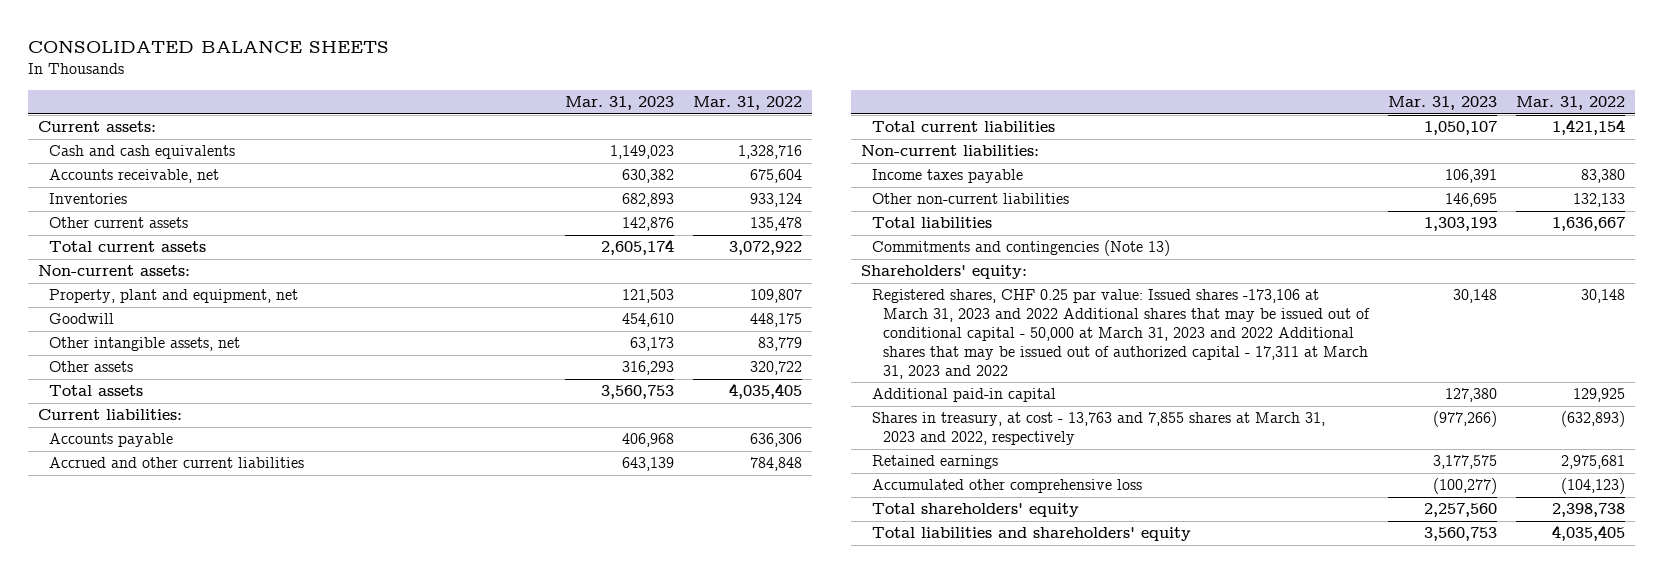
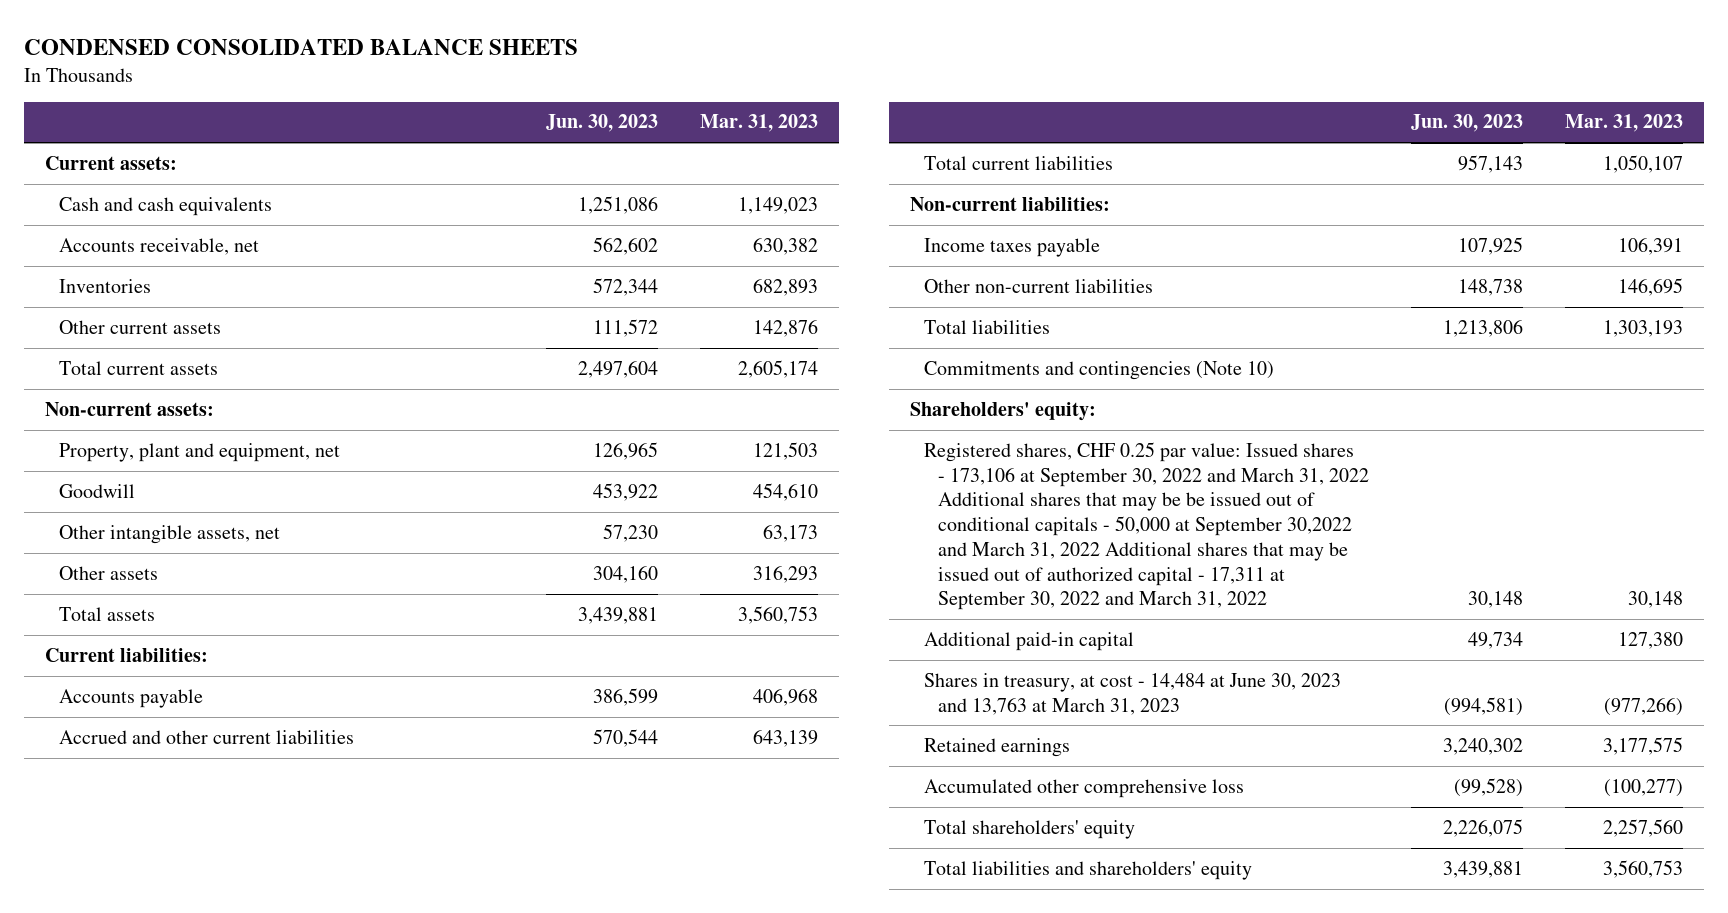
[28,39,390,53] CONSOLIDATED BALANCE SHEETS -> [23,38,578,55] CONDENSED CONSOLIDATED BALANCE SHEETS
[693,96,803,111] Mar. 31, 2022 -> none
none -> [546,114,659,133] Jun. 30, 2023
[871,240,1170,257] Commitments and contingencies (Note 13) -> [923,360,1274,380] Commitments and contingencies (Note 10)
[871,289,1371,380] Registered shares, CHF 0.25 par value: Issued shares -173,106 at March 31, 2023 and 2022 Additional shares that may be issued out of conditional capital - 50,000 at March 31, 2023 and 2022 Additional shares that may be issued out of authorized capital - 17,311 at March 31, 2023 and 2022 -> [923,441,1370,611] Registered shares, CHF 0.25 par value: Issued shares - 173,106 at September 30, 2022 and March 31, 2022 Additional shares that may be be issued out of conditional capitals - 50,000 at September 30,2022 and March 31, 2022 Additional shares that may be issued out of authorized capital - 17,311 at September 30, 2022 and March 31, 2022
[871,412,1325,446] Shares in treasury, at cost - 13,763 and 7,855 shares at March 31, 2023 and 2022, respectively -> [923,672,1341,715] Shares in treasury, at cost - 14,484 at June 30, 2023 and 13,763 at March 31, 2023

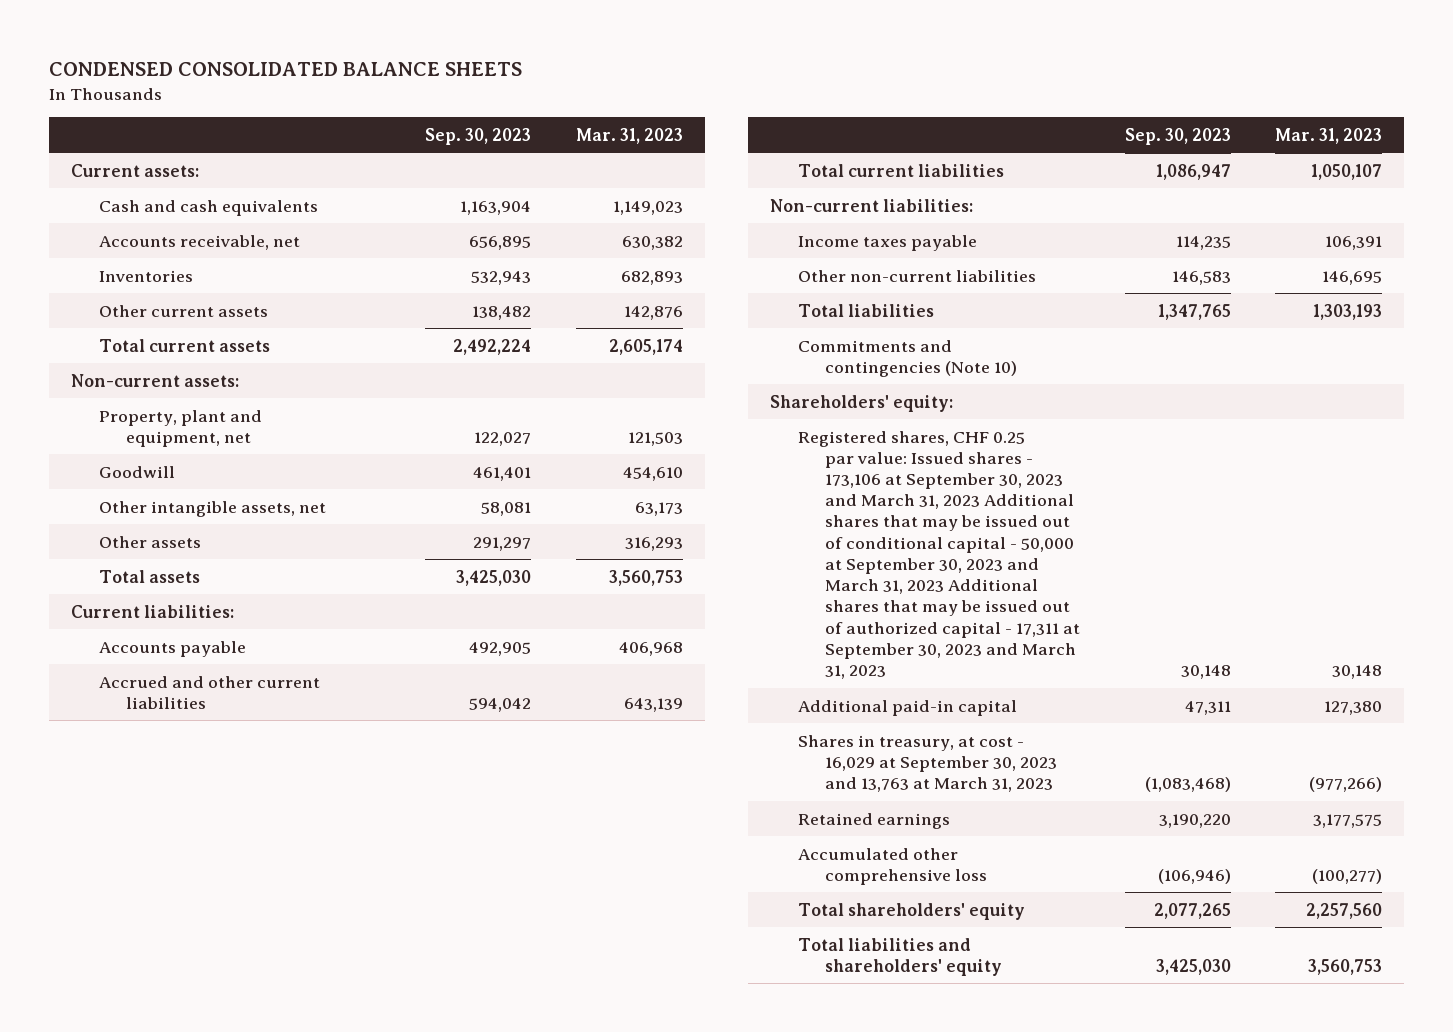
[546,114,659,133] Jun. 30, 2023 -> none
none -> [425,127,532,145] Sep. 30, 2023
[923,441,1370,611] Registered shares, CHF 0.25 par value: Issued shares - 173,106 at September 30, 2022 and March 31, 2022 Additional shares that may be be issued out of conditional capitals - 50,000 at September 30,2022 and March 31, 2022 Additional shares that may be issued out of authorized capital - 17,311 at September 30, 2022 and March 31, 2022 -> [797,430,1081,680] Registered shares, CHF 0.25 par value: Issued shares - 173,106 at September 30, 2023 and March 31, 2023 Additional shares that may be issued out of conditional capital - 50,000 at September 30, 2023 and March 31, 2023 Additional shares that may be issued out of authorized capital - 17,311 at September 30, 2023 and March 31, 2023
[923,672,1341,715] Shares in treasury, at cost - 14,484 at June 30, 2023 and 13,763 at March 31, 2023 -> [797,734,1058,793] Shares in treasury, at cost - 16,029 at September 30, 2023 and 13,763 at March 31, 2023

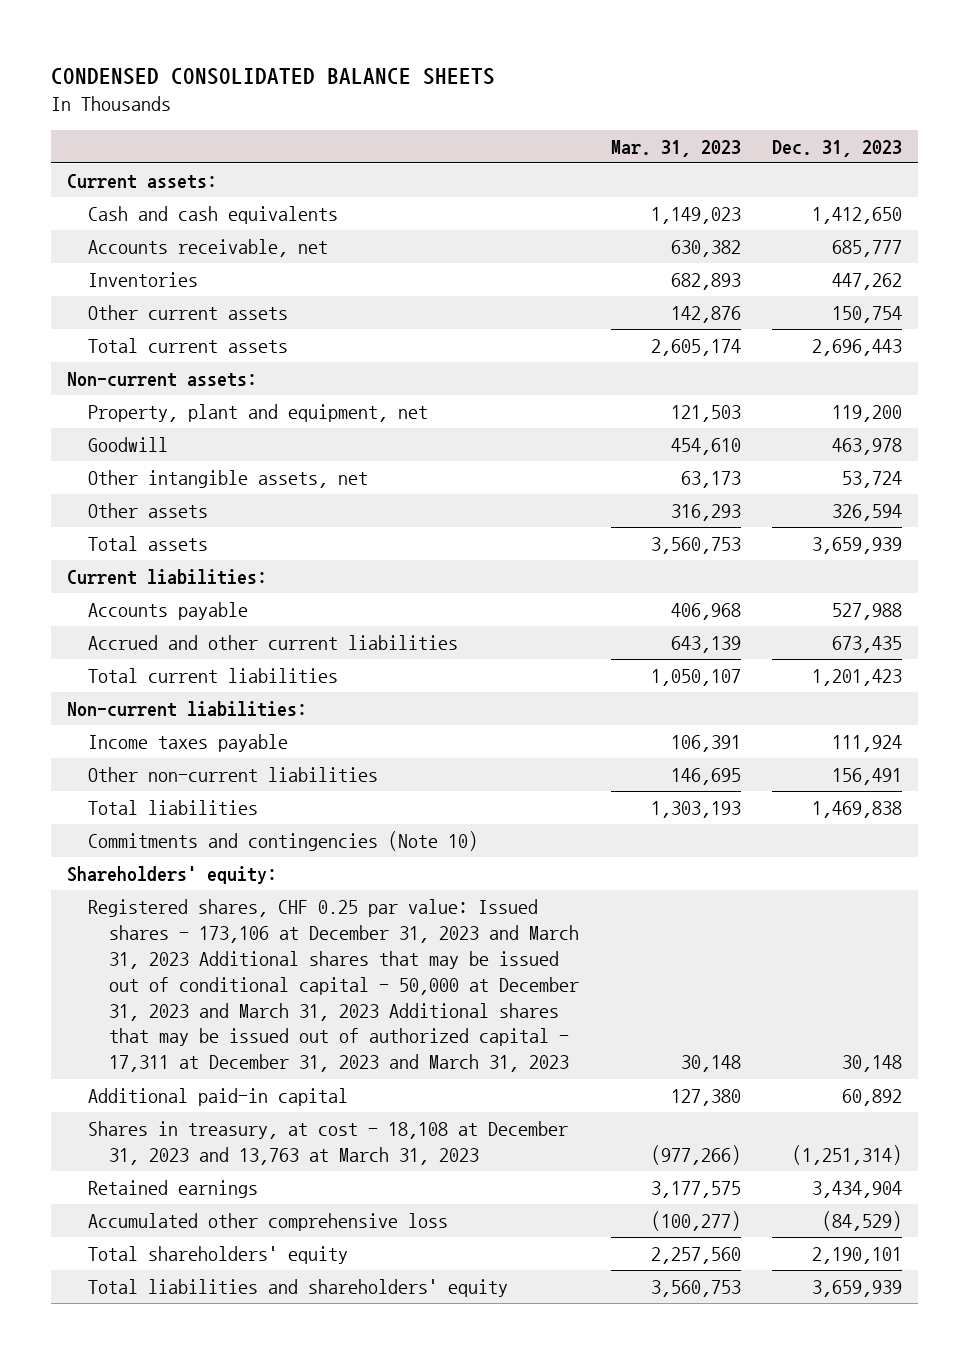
[425,127,532,145] Sep. 30, 2023 -> none
none -> [772,139,903,157] Dec. 31, 2023
[797,430,1081,680] Registered shares, CHF 0.25 par value: Issued shares - 173,106 at September 30, 2023 and March 31, 2023 Additional shares that may be issued out of conditional capital - 50,000 at September 30, 2023 and March 31, 2023 Additional shares that may be issued out of authorized capital - 17,311 at September 30, 2023 and March 31, 2023 -> [88,899,579,1073] Registered shares, CHF 0.25 par value: Issued shares - 173,106 at December 31, 2023 and March 31, 2023 Additional shares that may be issued out of conditional capital - 50,000 at December 31, 2023 and March 31, 2023 Additional shares that may be issued out of authorized capital - 17,311 at December 31, 2023 and March 31, 2023
[797,734,1058,793] Shares in treasury, at cost - 16,029 at September 30, 2023 and 13,763 at March 31, 2023 -> [88,1121,569,1165] Shares in treasury, at cost - 18,108 at December 31, 2023 and 13,763 at March 31, 2023

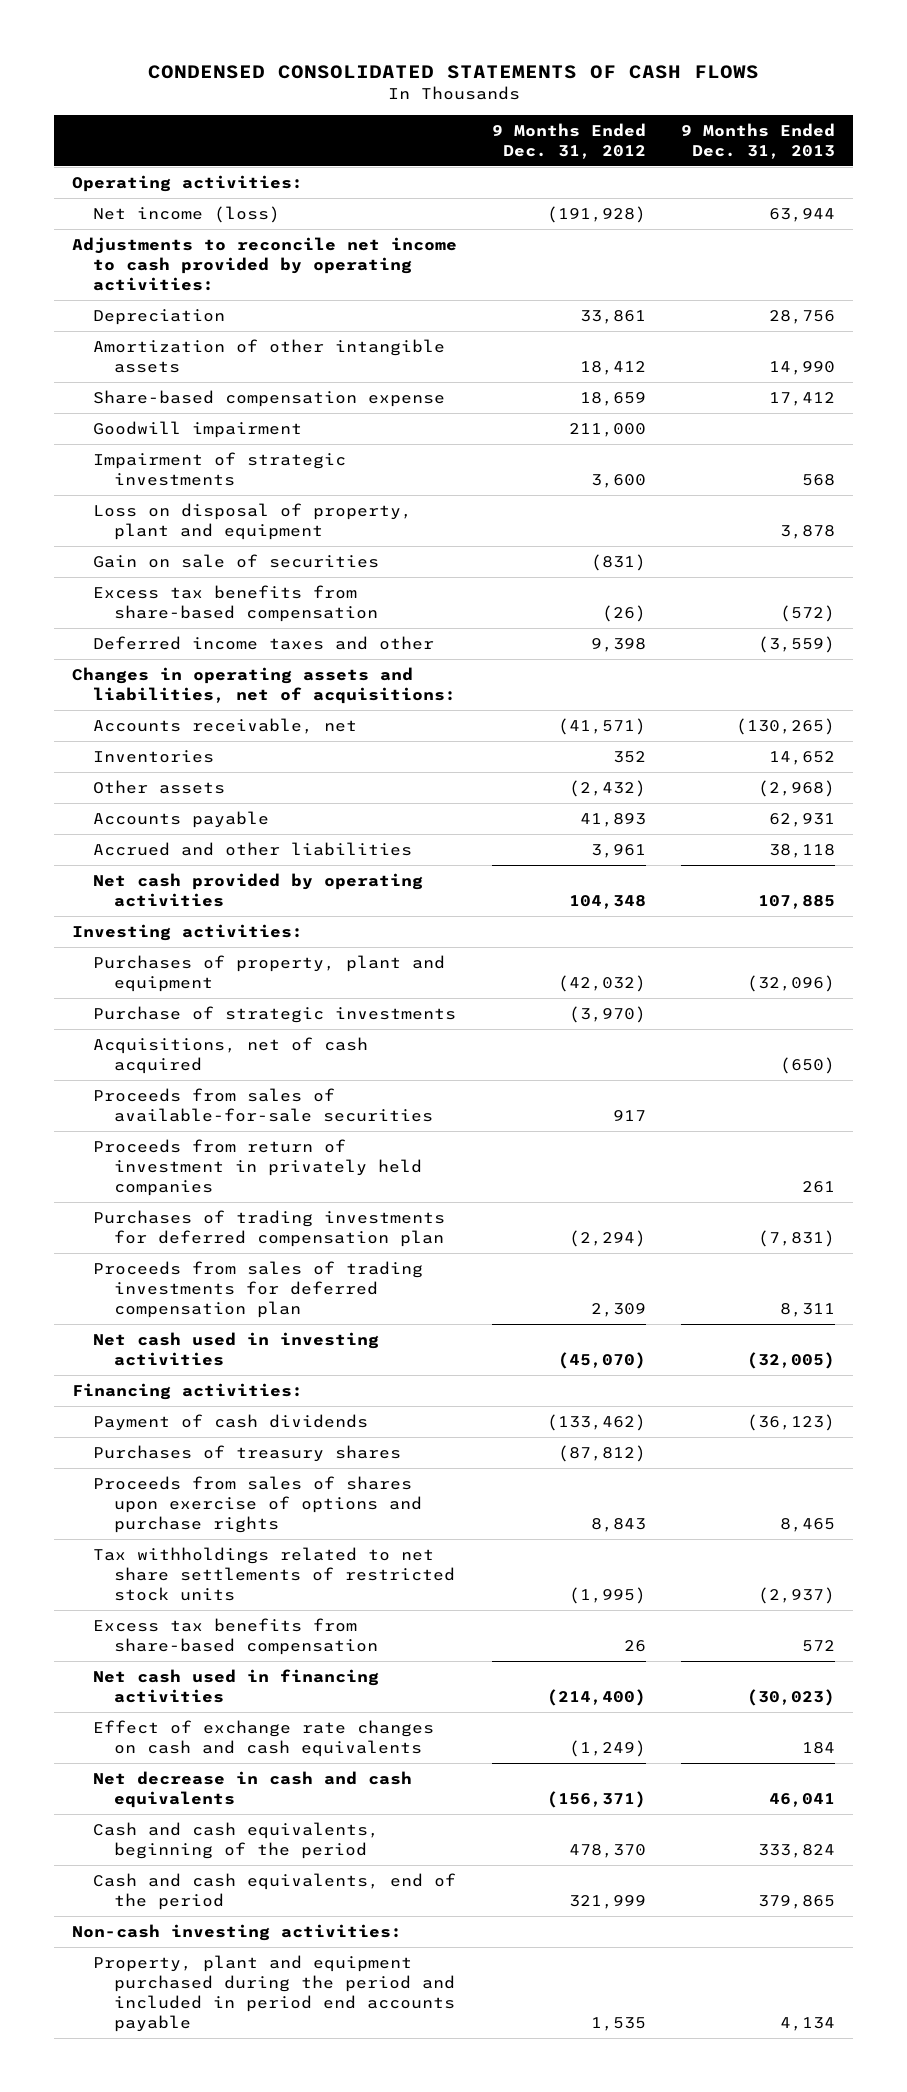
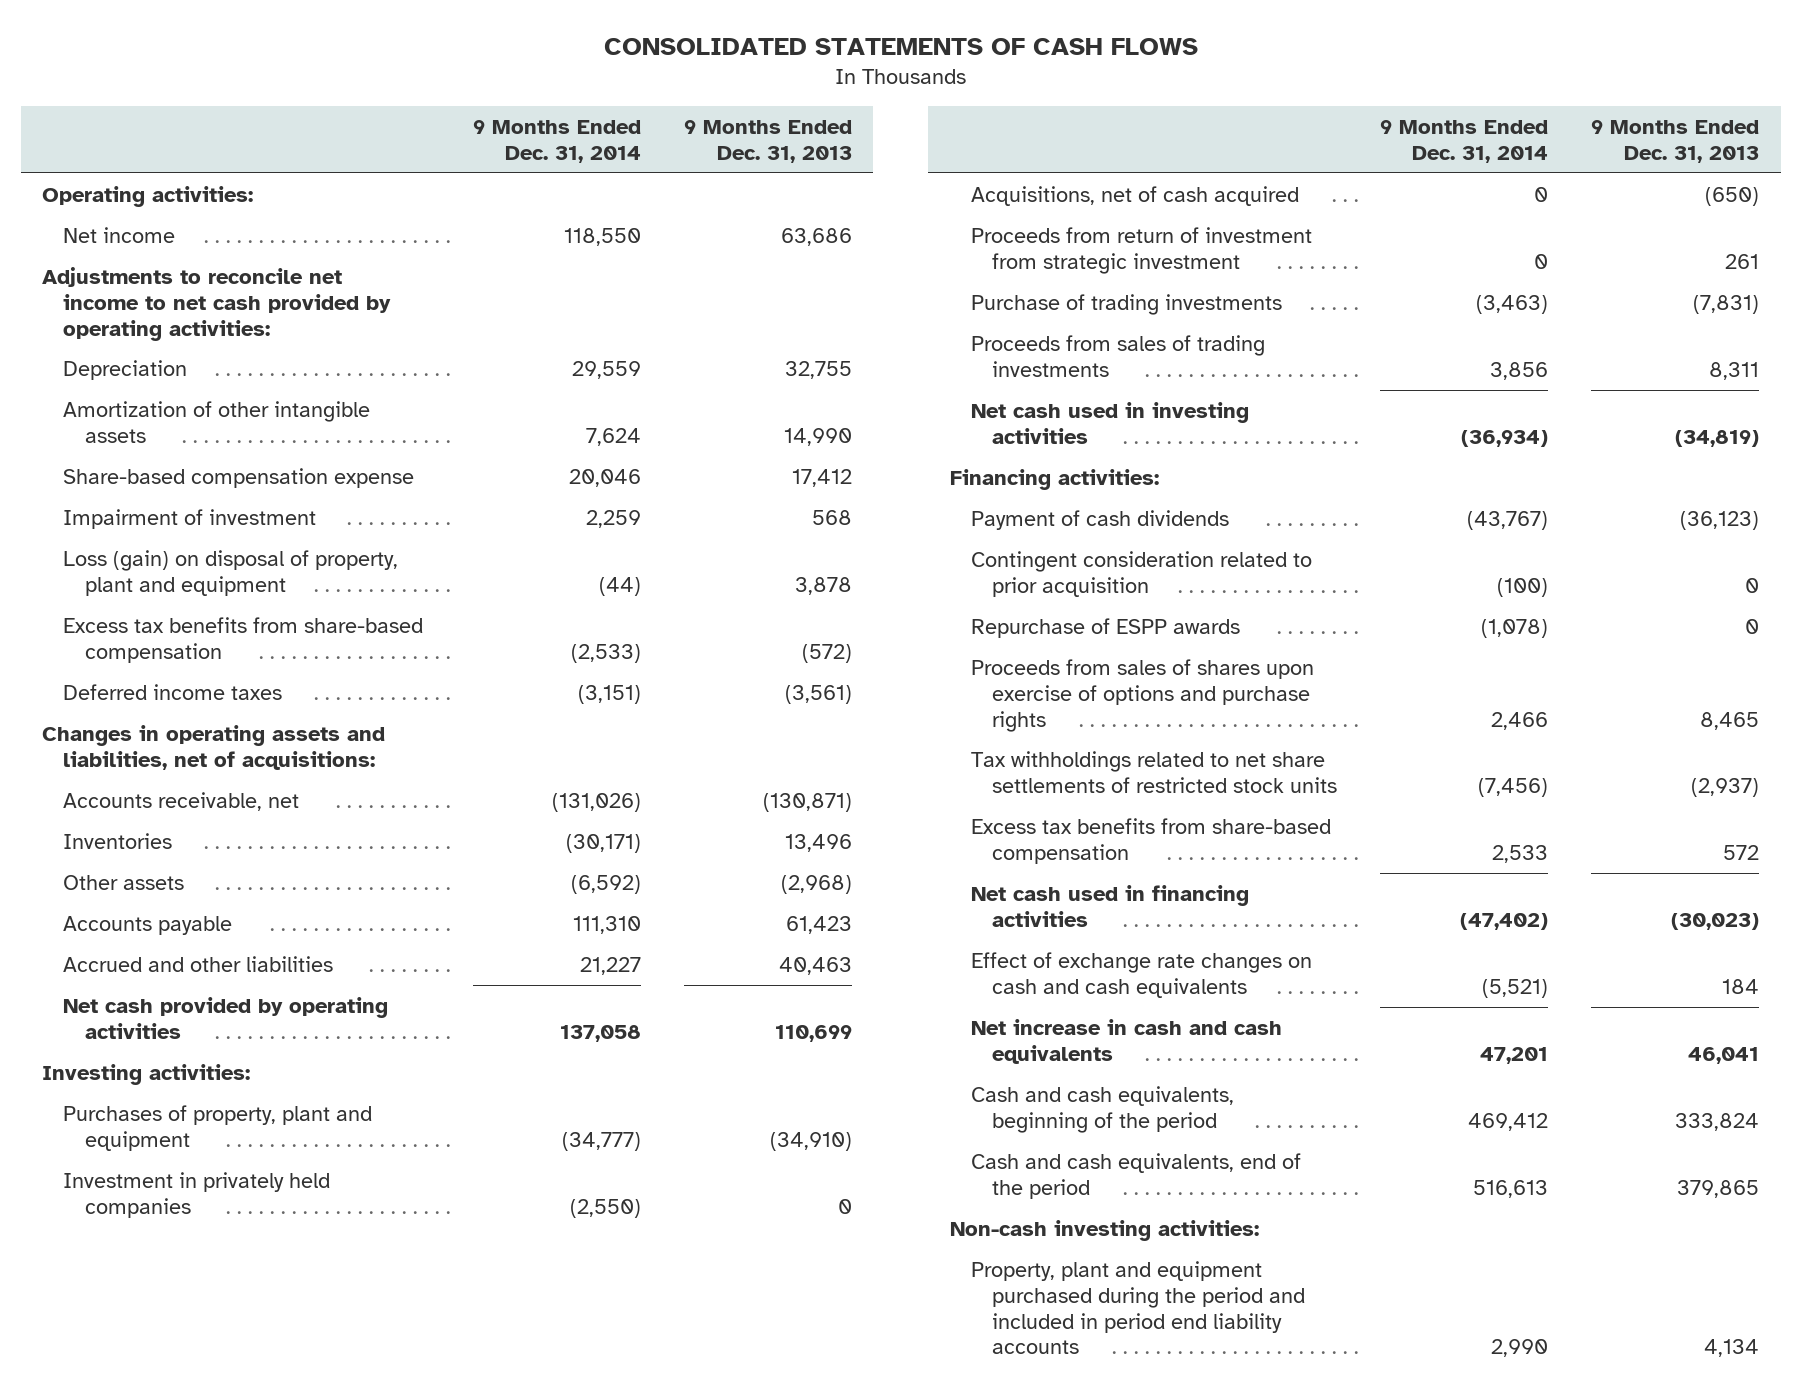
[147,65,759,80] CONDENSED CONSOLIDATED STATEMENTS OF CASH FLOWS -> [603,37,1198,55] CONSOLIDATED STATEMENTS OF CASH FLOWS
[492,122,647,159] 9 Months Ended Dec. 31, 2012 -> none
none -> [472,120,641,164] 9 Months Ended Dec. 31, 2014
[92,205,280,223] Net income (loss) -> [63,226,176,243] Net income
[769,207,836,222] 63,944 -> [780,227,852,246] 63,686
[71,236,457,292] Adjustments to reconcile net income to cash provided by operating activities: -> [42,266,392,341] Adjustments to reconcile net income to net cash provided by operating activities:
[769,309,836,324] 28,756 -> [784,360,852,379] 32,755
[92,420,302,438] Goodwill impairment -> none
[92,553,379,568] Gain on sale of securities -> none
[92,451,346,486] Impairment of strategic investments -> [63,508,317,529] Impairment of investment
[92,502,412,540] Loss on disposal of property, plant and equipment -> [63,549,399,596] Loss (gain) on disposal of property, plant and equipment
[92,635,434,650] Deferred income taxes and other -> [63,683,283,700] Deferred income taxes
[758,635,836,653] (3,559) -> [784,684,852,704] (3,561)
[736,717,836,735] (130,265) -> [762,792,852,812] (130,871)
[769,750,836,765] 14,652 -> [784,833,852,852] 13,496
[769,812,836,827] 62,931 -> [785,915,852,934] 61,423
[769,843,836,858] 38,118 -> [778,956,852,975] 40,463
[758,894,836,909] 107,885 -> [774,1024,852,1042] 110,699
[92,1005,456,1023] Purchase of strategic investments -> none
[747,974,836,992] (32,096) -> [769,1131,852,1151] (34,910)
none -> [63,1171,331,1218] Investment in privately held companies
[92,1087,433,1122] Proceeds from sales of available-for-sale securities -> none
[92,1138,422,1197] Proceeds from return of investment in privately held companies -> [970,226,1312,274] Proceeds from return of investment from strategic investment
[92,1209,445,1247] Purchases of trading investments for deferred compensation plan -> [970,293,1282,315] Purchase of trading investments
[92,1260,423,1319] Proceeds from sales of trading investments for deferred compensation plan -> [970,334,1265,377] Proceeds from sales of trading investments
[747,1351,836,1369] (32,005) -> [1675,429,1760,447] (34,819)
[92,1444,401,1462] Purchases of treasury shares -> none
none -> [970,550,1312,597] Contingent consideration related to prior acquisition
none -> [970,617,1240,638] Repurchase of ESPP awards
[92,1770,412,1808] Net decrease in cash and cash equivalents -> [970,1018,1282,1064] Net increase in cash and cash equivalents
[92,1954,455,2033] Property, plant and equipment purchased during the period and included in period end accounts payable -> [970,1260,1306,1355] Property, plant and equipment purchased during the period and included in period end liability accounts

